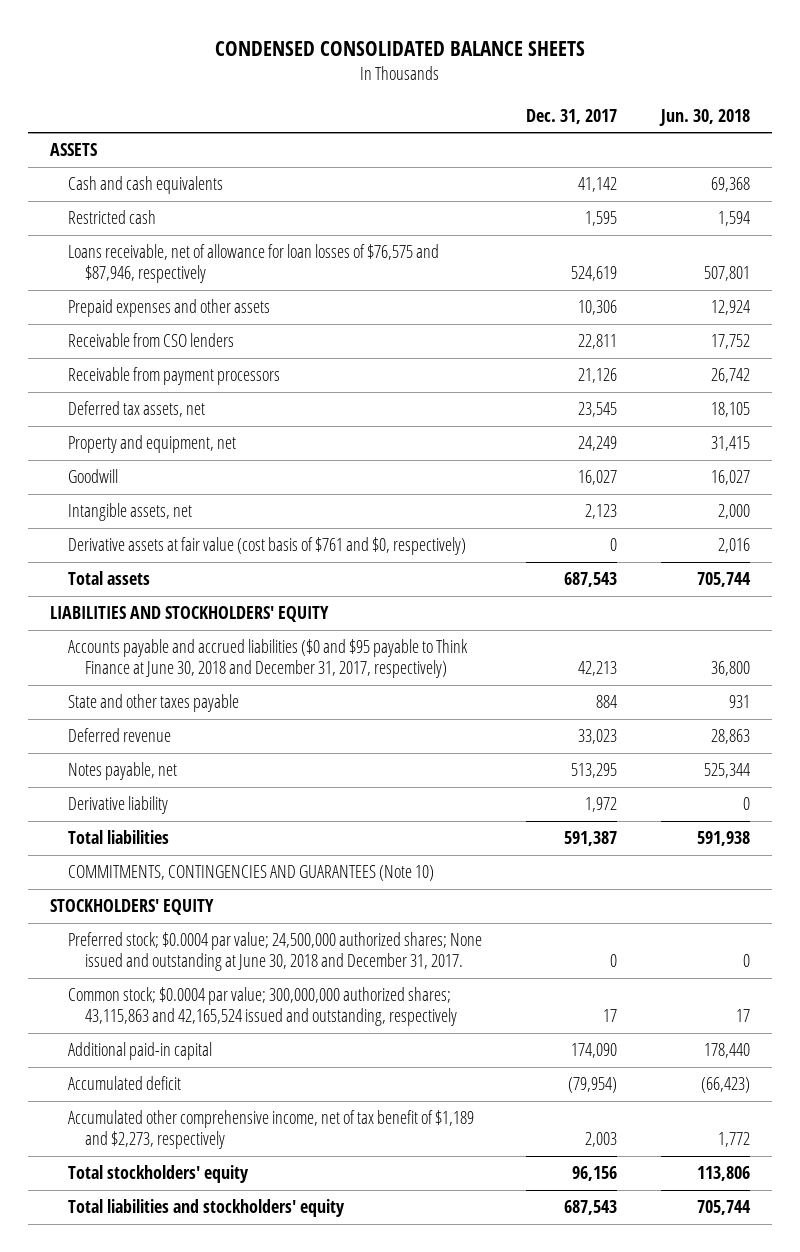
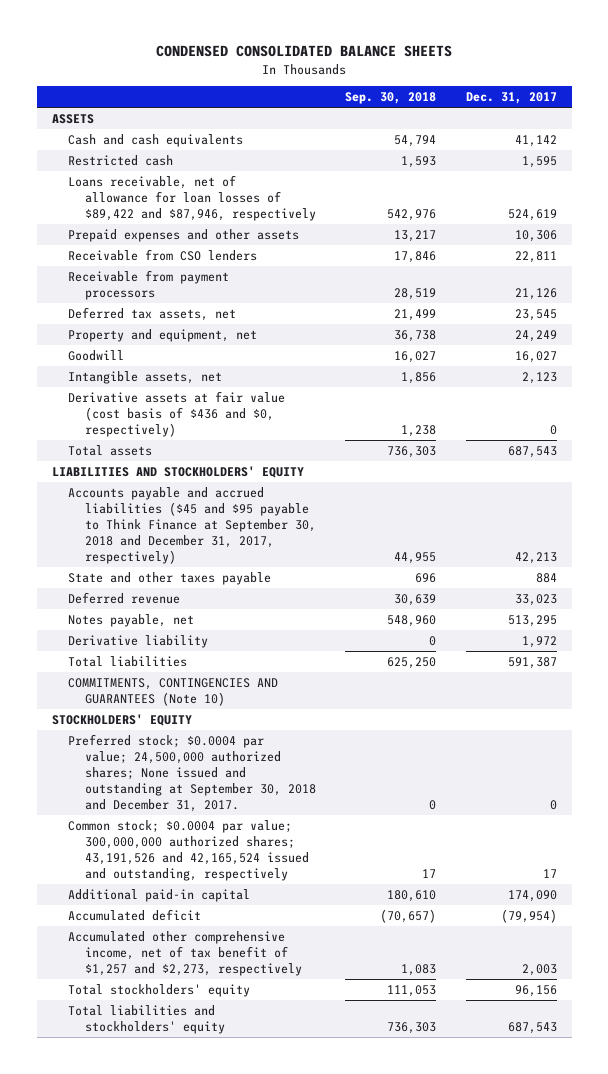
[658,108,750,126] Jun. 30, 2018 -> none
none -> [345,92,437,105] Sep. 30, 2018
[67,244,439,284] Loans receivable, net of allowance for loan losses of $76,575 and $87,946, respectively -> [68,175,316,221] Loans receivable, net of allowance for loan losses of $89,422 and $87,946, respectively
[67,537,466,556] Derivative assets at fair value (cost basis of $761 and $0, respectively) -> [68,391,286,437] Derivative assets at fair value (cost basis of $436 and $0, respectively)
[67,639,468,679] Accounts payable and accrued liabilities ($0 and $95 payable to Think Finance at June 30, 2018 and December 31, 2017, respectively) -> [68,487,316,564] Accounts payable and accrued liabilities ($45 and $95 payable to Think Finance at September 30, 2018 and December 31, 2017, respectively)
[67,932,482,972] Preferred stock; $0.0004 par value; 24,500,000 authorized shares; None issued and outstanding at June 30, 2018 and December 31, 2017. -> [68,734,316,812] Preferred stock; $0.0004 par value; 24,500,000 authorized shares; None issued and outstanding at September 30, 2018 and December 31, 2017.
[67,987,458,1027] Common stock; $0.0004 par value; 300,000,000 authorized shares; 43,115,863 and 42,165,524 issued and outstanding, respectively -> [68,820,309,881] Common stock; $0.0004 par value; 300,000,000 authorized shares; 43,191,526 and 42,165,524 issued and outstanding, respectively
[67,1110,474,1150] Accumulated other comprehensive income, net of tax benefit of $1,189 and $2,273, respectively -> [68,931,302,976] Accumulated other comprehensive income, net of tax benefit of $1,257 and $2,273, respectively

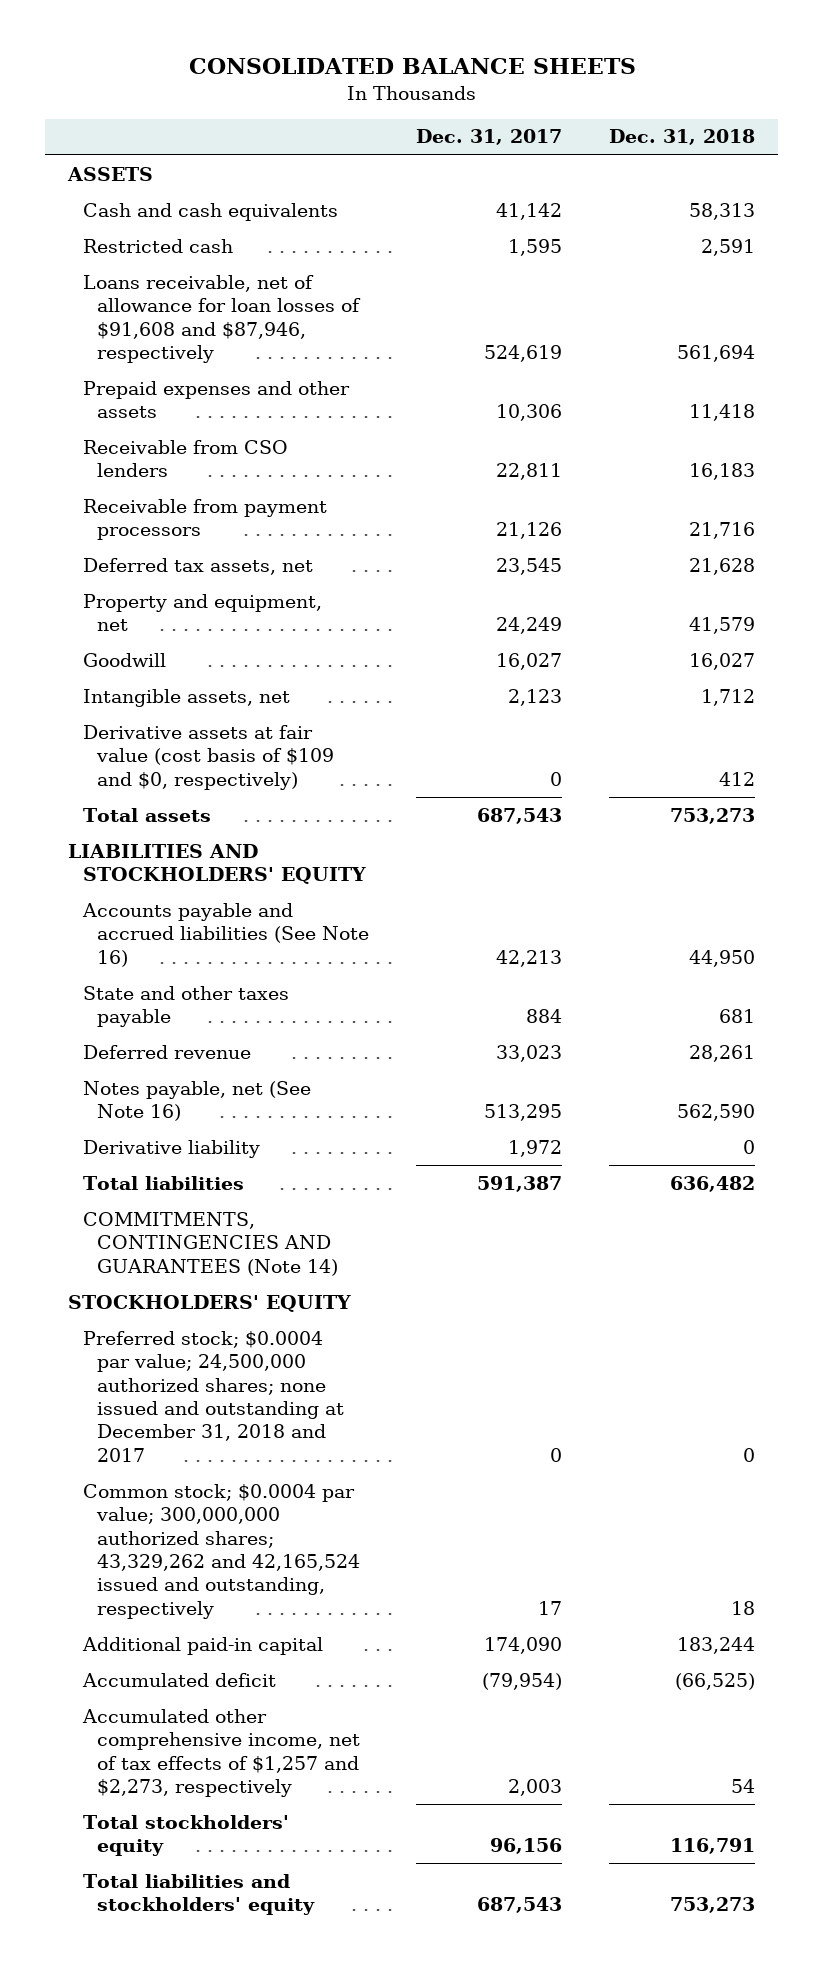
[156,45,453,58] CONDENSED CONSOLIDATED BALANCE SHEETS -> [188,58,636,75] CONSOLIDATED BALANCE SHEETS
[345,92,437,105] Sep. 30, 2018 -> none
none -> [608,129,755,146] Dec. 31, 2018
[68,175,316,221] Loans receivable, net of allowance for loan losses of $89,422 and $87,946, respectively -> [82,274,362,364] Loans receivable, net of allowance for loan losses of $91,608 and $87,946, respectively
[68,391,286,437] Derivative assets at fair value (cost basis of $436 and $0, respectively) -> [82,724,335,790] Derivative assets at fair value (cost basis of $109 and $0, respectively)
[68,487,316,564] Accounts payable and accrued liabilities ($45 and $95 payable to Think Finance at September 30, 2018 and December 31, 2017, respectively) -> [81,902,370,967] Accounts payable and accrued liabilities (See Note 16)
[68,614,195,628] Notes payable, net -> [82,1080,311,1122] Notes payable, net (See Note 16)
[68,678,279,707] COMMITMENTS, CONTINGENCIES AND GUARANTEES (Note 10) -> [82,1211,339,1276] COMMITMENTS, CONTINGENCIES AND GUARANTEES (Note 14)
[68,734,316,812] Preferred stock; $0.0004 par value; 24,500,000 authorized shares; None issued and outstanding at September 30, 2018 and December 31, 2017. -> [82,1330,345,1462] Preferred stock; $0.0004 par value; 24,500,000 authorized shares; none issued and outstanding at December 31, 2018 and 2017
[68,820,309,881] Common stock; $0.0004 par value; 300,000,000 authorized shares; 43,191,526 and 42,165,524 issued and outstanding, respectively -> [82,1483,361,1619] Common stock; $0.0004 par value; 300,000,000 authorized shares; 43,329,262 and 42,165,524 issued and outstanding, respectively
[68,931,302,976] Accumulated other comprehensive income, net of tax benefit of $1,257 and $2,273, respectively -> [81,1708,361,1798] Accumulated other comprehensive income, net of tax effects of $1,257 and $2,273, respectively

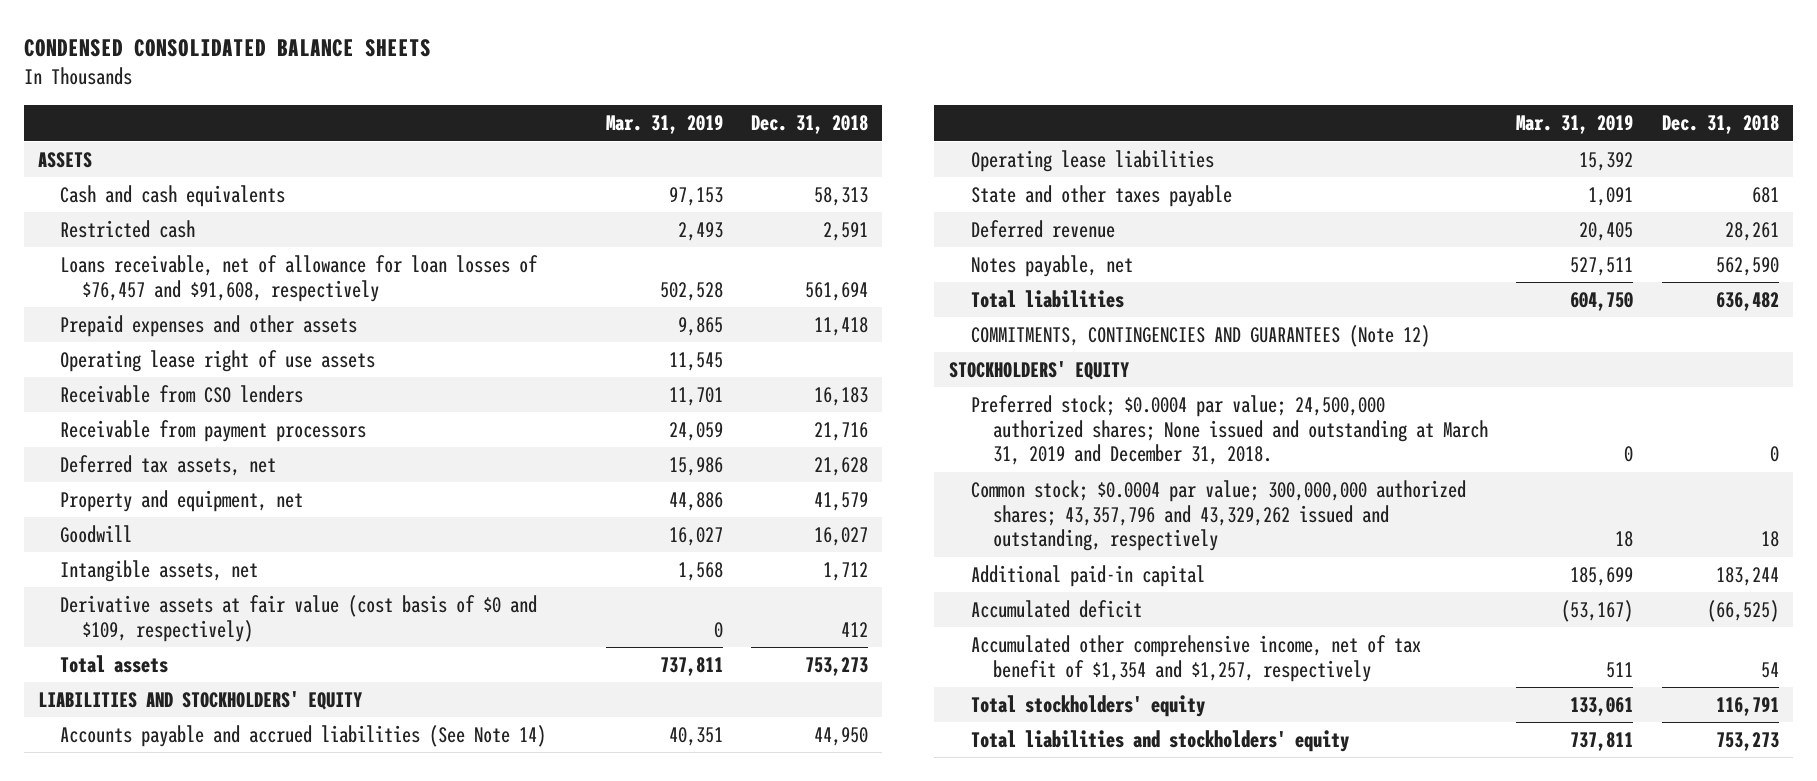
[188,58,636,75] CONSOLIDATED BALANCE SHEETS -> [23,39,431,58] CONDENSED CONSOLIDATED BALANCE SHEETS
[416,129,563,146] Dec. 31, 2017 -> none
none -> [605,115,723,135] Mar. 31, 2019
[82,274,362,364] Loans receivable, net of allowance for loan losses of $91,608 and $87,946, respectively -> [60,255,539,302] Loans receivable, net of allowance for loan losses of $76,457 and $91,608, respectively
none -> [60,350,376,373] Operating lease right of use assets
[82,724,335,790] Derivative assets at fair value (cost basis of $109 and $0, respectively) -> [60,595,538,642] Derivative assets at fair value (cost basis of $0 and $109, respectively)
[81,902,370,967] Accounts payable and accrued liabilities (See Note 16) -> [60,725,547,748] Accounts payable and accrued liabilities (See Note 14)
none -> [970,150,1214,173] Operating lease liabilities
[82,1139,260,1158] Derivative liability -> none
[82,1080,311,1122] Notes payable, net (See Note 16) -> [970,255,1133,278] Notes payable, net
[82,1211,339,1276] COMMITMENTS, CONTINGENCIES AND GUARANTEES (Note 14) -> [970,325,1430,348] COMMITMENTS, CONTINGENCIES AND GUARANTEES (Note 12)
[82,1330,345,1462] Preferred stock; $0.0004 par value; 24,500,000 authorized shares; none issued and outstanding at December 31, 2018 and 2017 -> [970,395,1489,466] Preferred stock; $0.0004 par value; 24,500,000 authorized shares; None issued and outstanding at March 31, 2019 and December 31, 2018.
[82,1483,361,1619] Common stock; $0.0004 par value; 300,000,000 authorized shares; 43,329,262 and 42,165,524 issued and outstanding, respectively -> [970,480,1466,552] Common stock; $0.0004 par value; 300,000,000 authorized shares; 43,357,796 and 43,329,262 issued and outstanding, respectively
[81,1708,361,1798] Accumulated other comprehensive income, net of tax effects of $1,257 and $2,273, respectively -> [970,635,1421,682] Accumulated other comprehensive income, net of tax benefit of $1,354 and $1,257, respectively

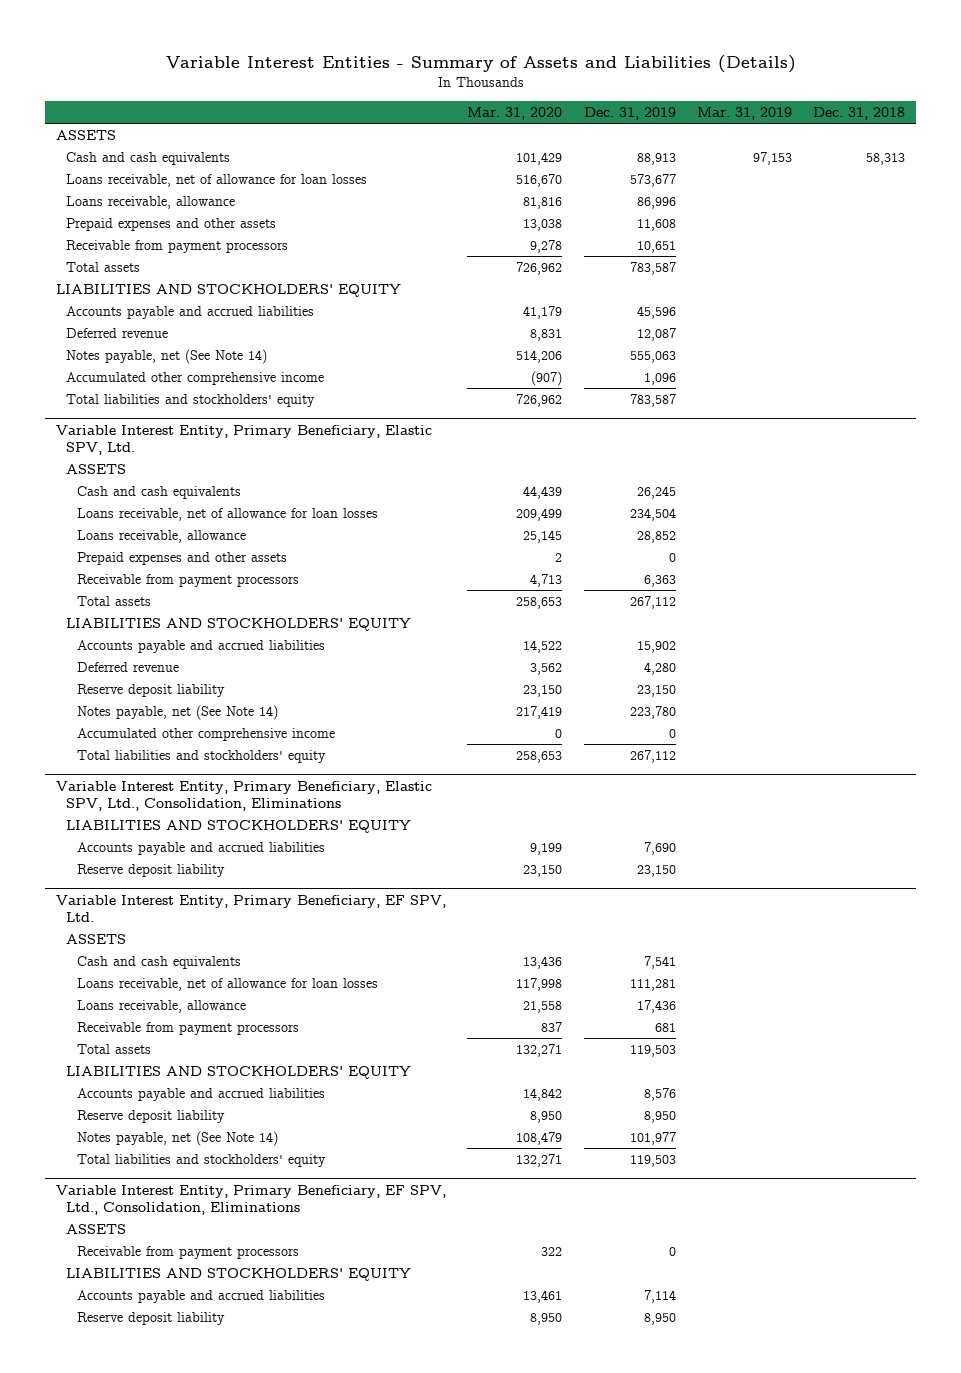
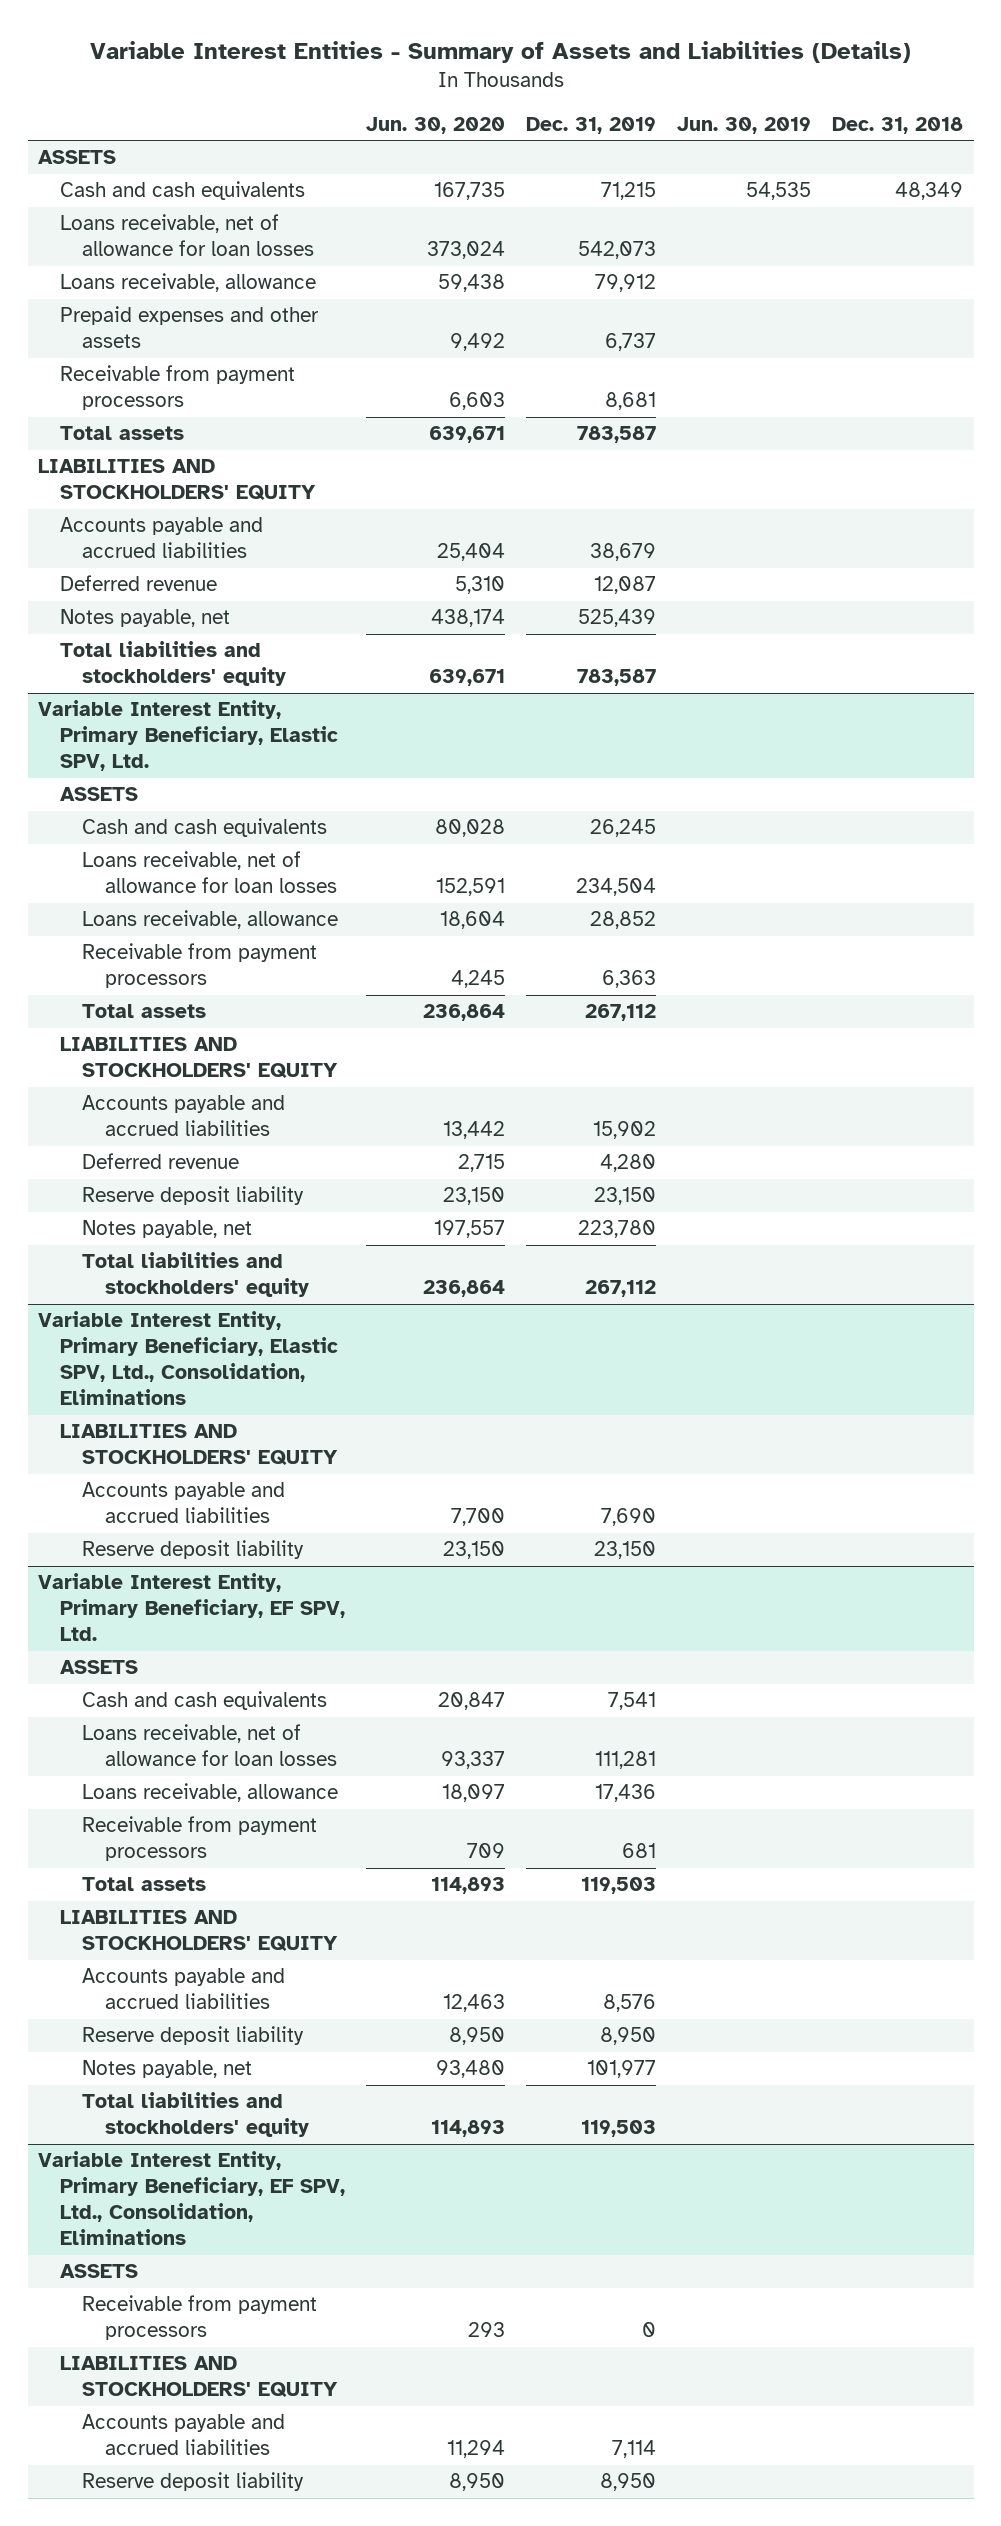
[467,106,563,120] Mar. 31, 2020 -> none
[696,106,792,120] Mar. 31, 2019 -> none
none -> [366,116,506,134] Jun. 30, 2020
none -> [677,116,812,134] Jun. 30, 2019
[636,152,676,165] 88,913 -> [601,182,657,201] 71,215
[865,152,905,165] 58,313 -> [895,182,964,201] 48,349
[629,173,676,187] 573,677 -> [578,241,657,260] 542,073
[636,196,676,209] 86,996 -> [595,274,657,293] 79,912
[636,218,676,231] 11,608 -> [605,333,657,352] 6,737
[636,240,676,253] 10,651 -> [605,392,657,411] 8,681
[636,305,676,319] 45,596 -> [590,543,657,562] 38,679
[66,371,325,385] Accumulated other comprehensive income -> none
[66,348,268,364] Notes payable, net (See Note 14) -> [60,609,231,628] Notes payable, net
[629,350,676,363] 555,063 -> [578,609,657,628] 525,439
[76,551,287,565] Prepaid expenses and other assets -> none
[76,727,335,741] Accumulated other comprehensive income -> none
[76,704,278,720] Notes payable, net (See Note 14) -> [82,1220,253,1239] Notes payable, net
[76,1130,278,1146] Notes payable, net (See Note 14) -> [82,2060,253,2079] Notes payable, net

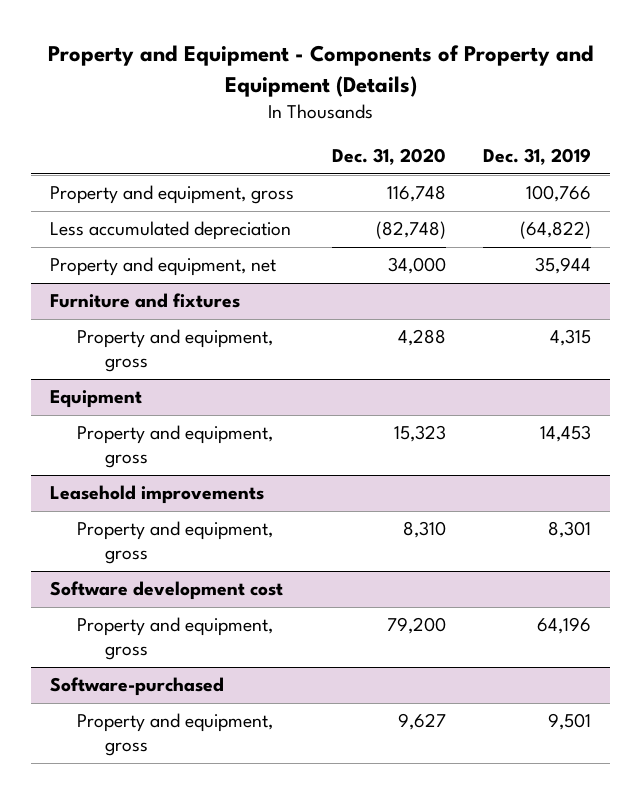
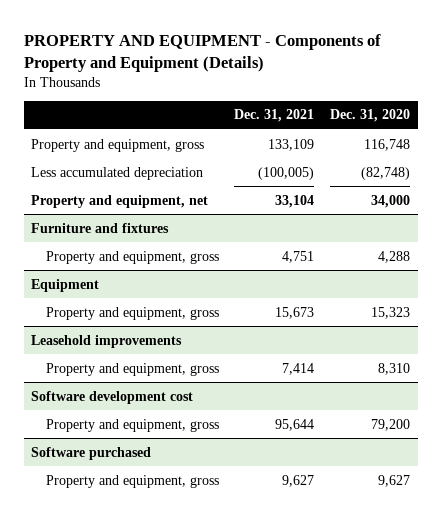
[47,45,594,97] Property and Equipment - Components of Property and Equipment (Details) -> [23,33,381,72] PROPERTY AND EQUIPMENT - Components of Property and Equipment (Details)
[483,148,592,166] Dec. 31, 2019 -> none
none -> [234,109,315,123] Dec. 31, 2021
[49,677,224,697] Software-purchased -> [31,446,152,460] Software purchased

